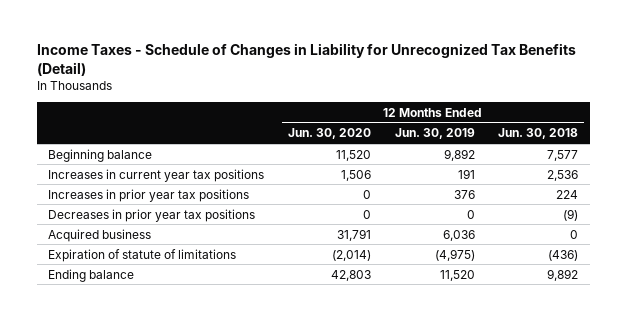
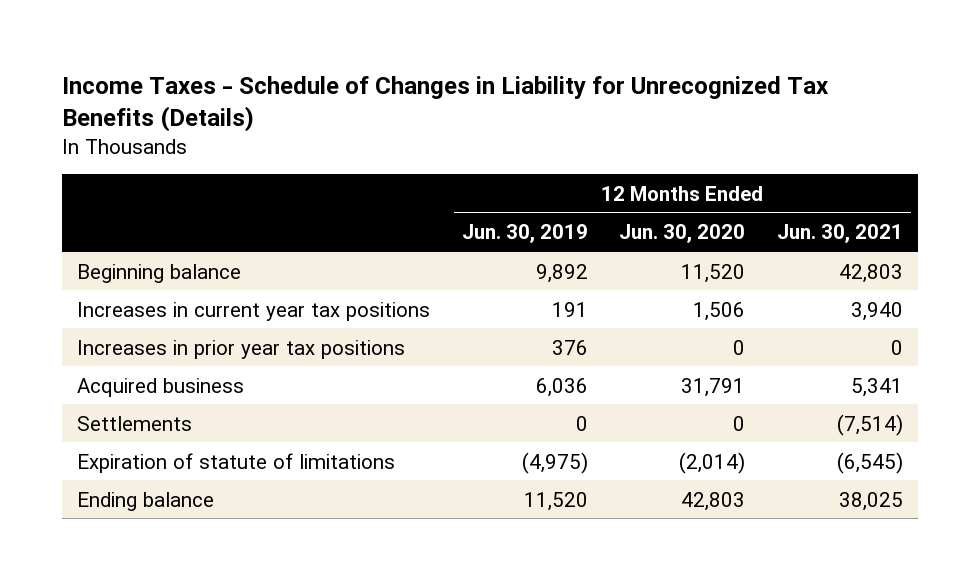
[36,43,576,77] Income Taxes - Schedule of Changes in Liability for Unrecognized Tax Benefits (Detail) -> [61,75,829,132] Income Taxes - Schedule of Changes in Liability for Unrecognized Tax Benefits (Details)
[498,128,579,140] Jun. 30, 2018 -> none
none -> [776,224,903,244] Jun. 30, 2021
[48,208,256,222] Decreases in prior year tax positions -> none
none -> [77,415,193,431] Settlements

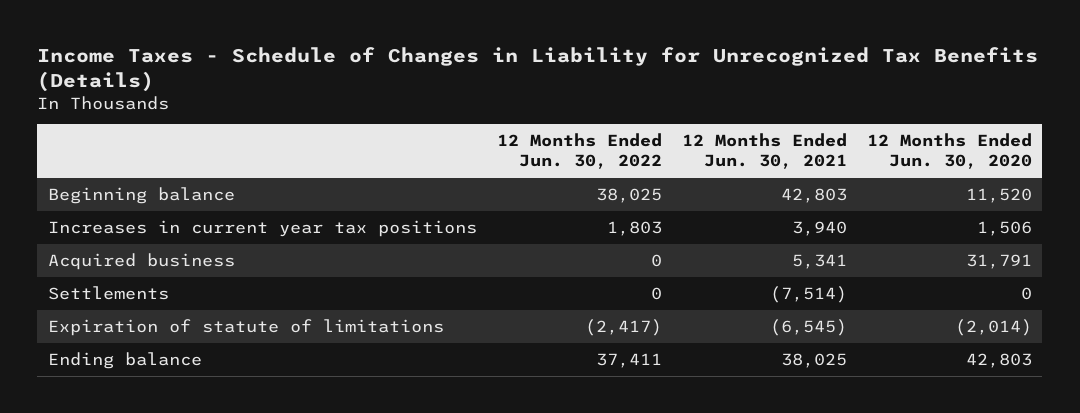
[461,224,588,244] Jun. 30, 2019 -> none
none -> [496,133,662,170] 12 Months Ended Jun. 30, 2022
[77,339,406,359] Increases in prior year tax positions -> none

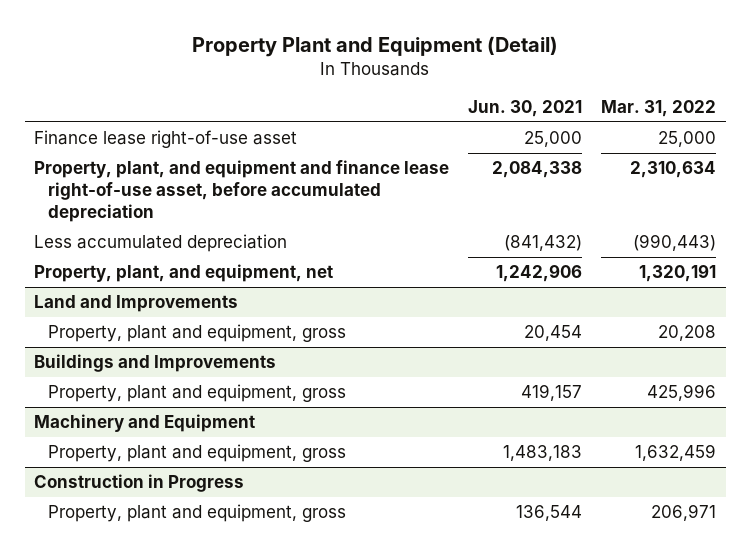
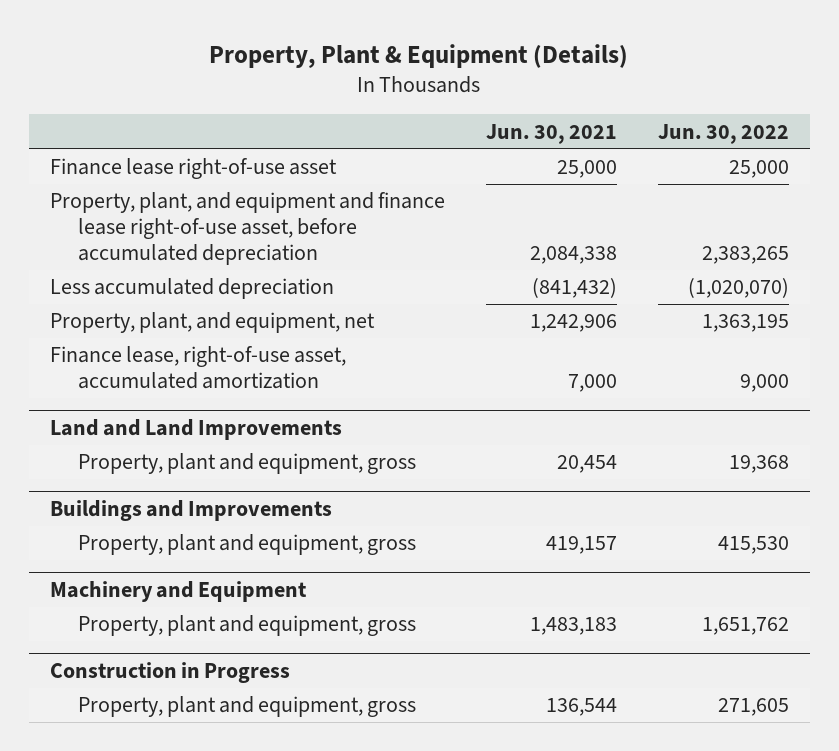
[192,35,559,57] Property Plant and Equipment (Detail) -> [209,44,629,69] Property, Plant & Equipment (Details)
[601,100,717,118] Mar. 31, 2022 -> none
none -> [658,123,790,144] Jun. 30, 2022
none -> [49,346,346,390] Finance lease, right-of-use asset, accumulated amortization
[34,295,239,313] Land and Improvements -> [49,419,342,441] Land and Land Improvements

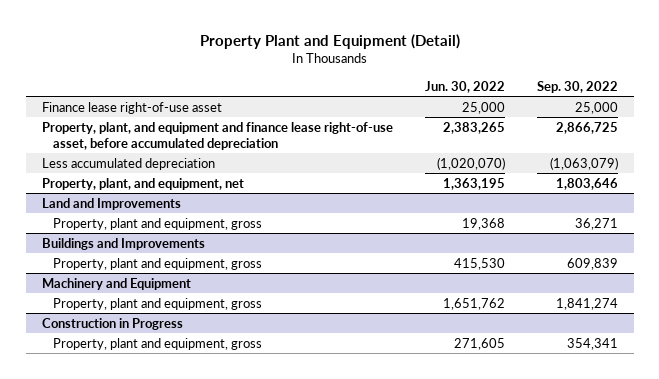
[209,44,629,69] Property, Plant & Equipment (Details) -> [199,33,460,49] Property Plant and Equipment (Detail)
[485,123,617,144] Jun. 30, 2021 -> none
none -> [536,80,618,93] Sep. 30, 2022
[49,346,346,390] Finance lease, right-of-use asset, accumulated amortization -> none
[49,419,342,441] Land and Land Improvements -> [41,197,181,210] Land and Improvements

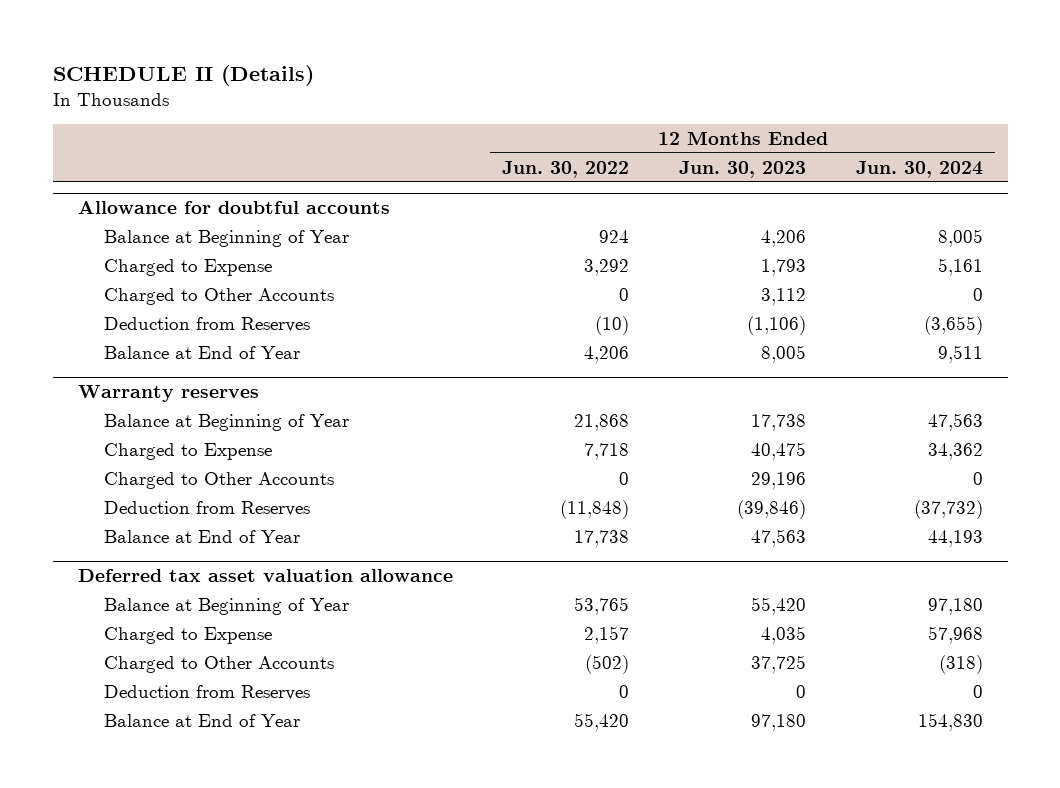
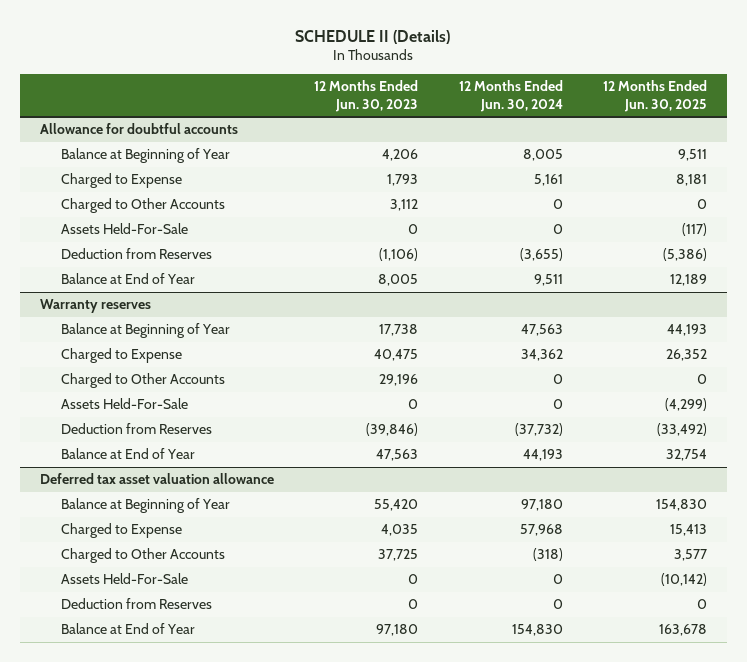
[502,160,630,178] Jun. 30, 2022 -> none
none -> [602,80,707,112] 12 Months Ended Jun. 30, 2025
none -> [60,223,188,235] Assets Held-For-Sale
none -> [60,398,188,410] Assets Held-For-Sale
none -> [60,573,188,585] Assets Held-For-Sale

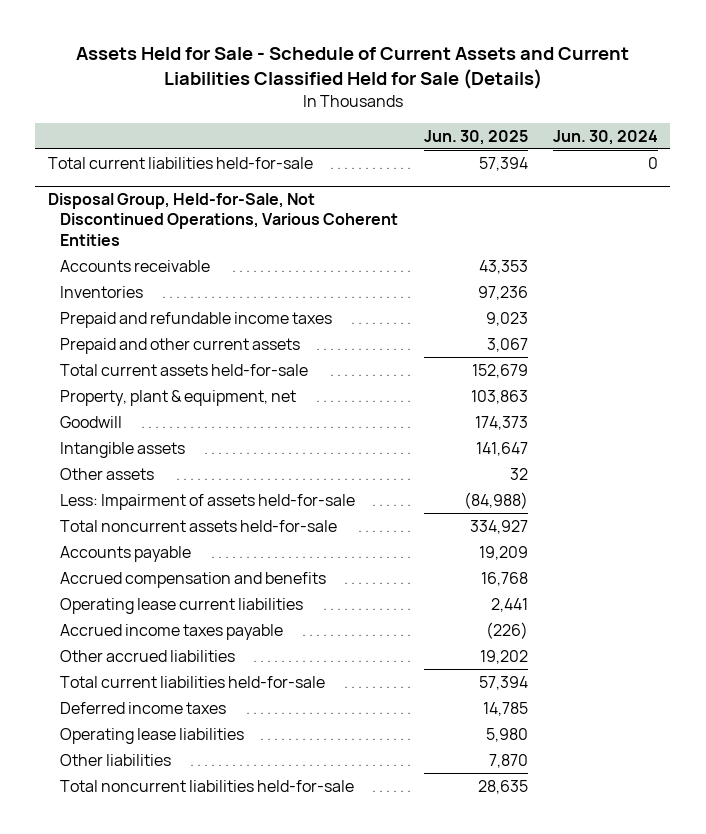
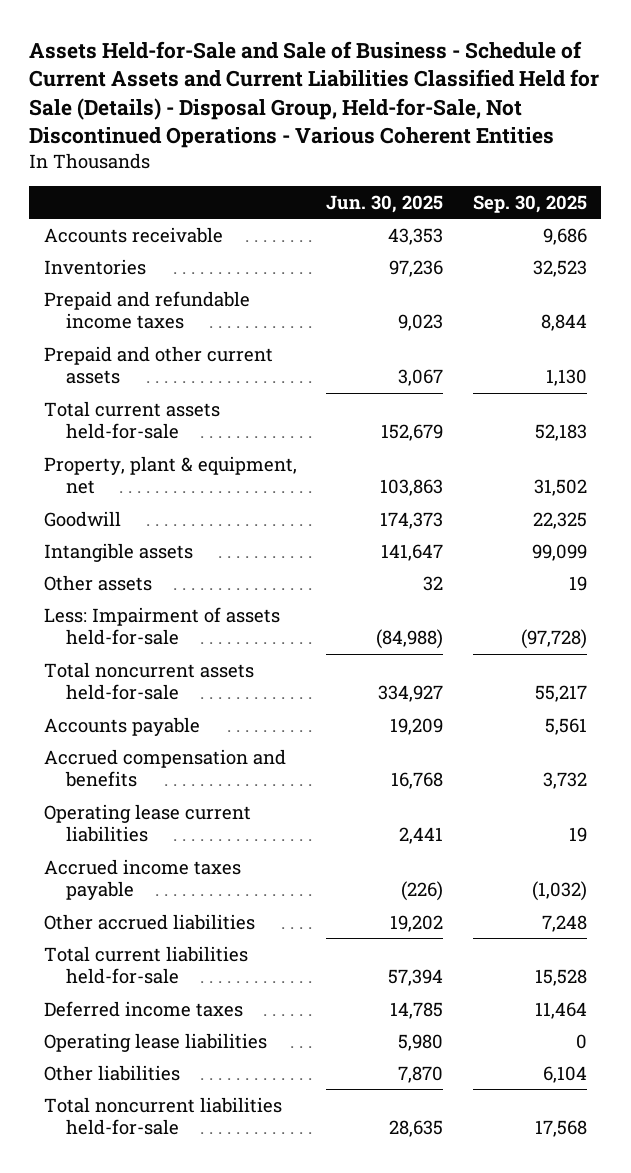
[75,47,629,90] Assets Held for Sale - Schedule of Current Assets and Current Liabilities Classified Held for Sale (Details) -> [29,40,600,149] Assets Held-for-Sale and Sale of Business - Schedule of Current Assets and Current Liabilities Classified Held for Sale (Details) - Disposal Group, Held-for-Sale, Not Discontinued Operations - Various Coherent Entities
[552,129,658,145] Jun. 30, 2024 -> none
none -> [472,194,587,213] Sep. 30, 2025
[47,156,313,169] Total current liabilities held-for-sale -> none
[47,193,399,246] Disposal Group, Held-for-Sale, Not Discontinued Operations, Various Coherent Entities -> none

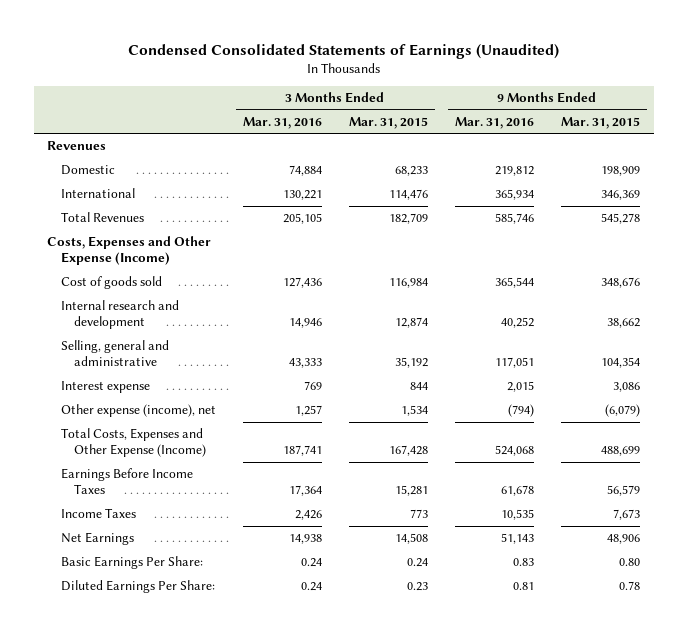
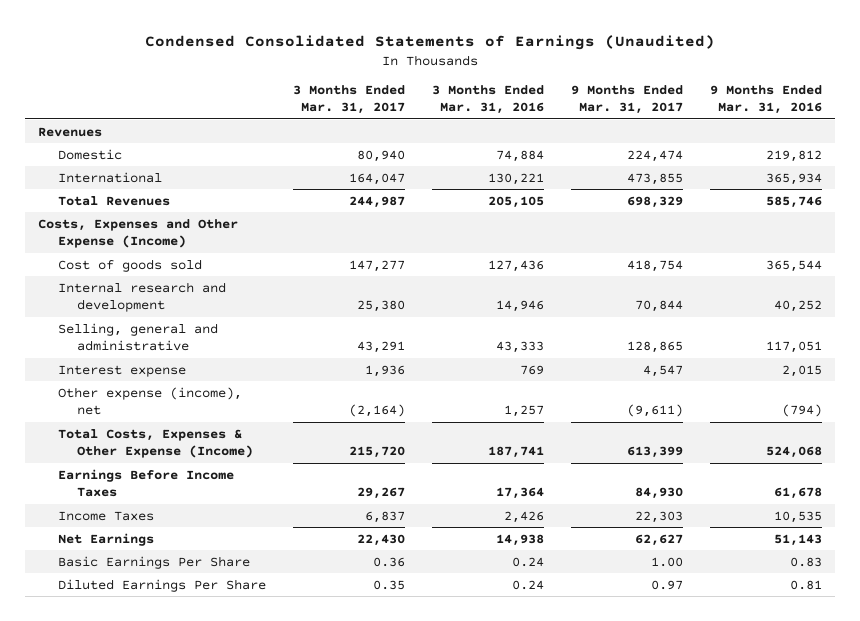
[348,117,428,130] Mar. 31, 2015 -> none
[561,117,641,130] Mar. 31, 2015 -> none
none -> [292,85,405,115] 3 Months Ended Mar. 31, 2017
none -> [570,85,683,115] 9 Months Ended Mar. 31, 2017
[60,428,206,458] Total Costs, Expenses and Other Expense (Income) -> [57,428,254,458] Total Costs, Expenses & Other Expense (Income)
[60,556,203,570] Basic Earnings Per Share: -> [57,555,250,569] Basic Earnings Per Share
[60,580,215,594] Diluted Earnings Per Share: -> [57,578,266,592] Diluted Earnings Per Share

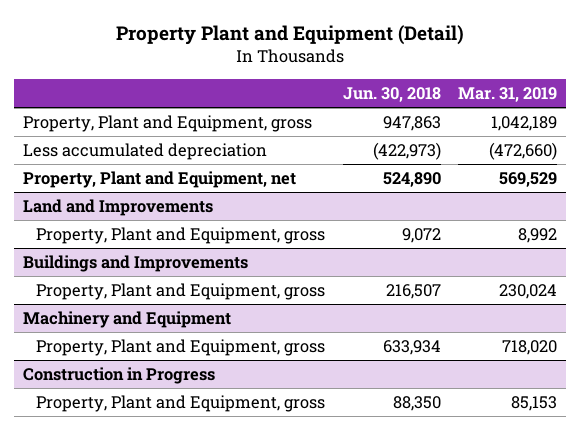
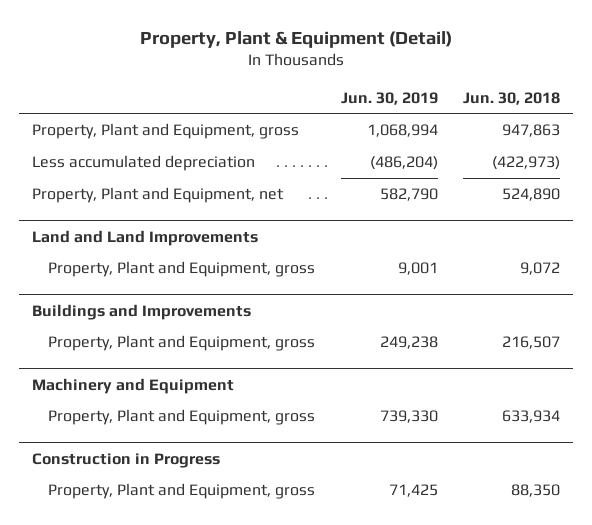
[115,24,464,45] Property Plant and Equipment (Detail) -> [139,30,452,48] Property, Plant & Equipment (Detail)
[458,86,558,102] Mar. 31, 2019 -> none
none -> [340,91,438,105] Jun. 30, 2019
[22,199,213,217] Land and Improvements -> [31,229,258,246] Land and Land Improvements

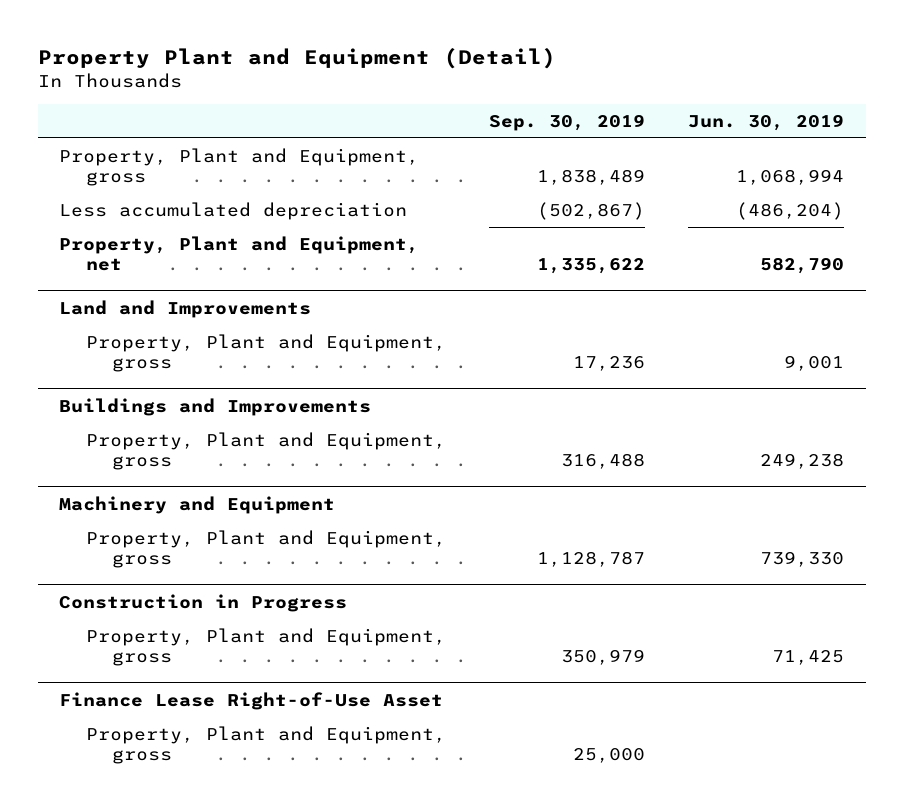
[139,30,452,48] Property, Plant & Equipment (Detail) -> [37,48,556,70] Property Plant and Equipment (Detail)
[462,91,560,105] Jun. 30, 2018 -> none
none -> [489,114,646,132] Sep. 30, 2019
[31,229,258,246] Land and Land Improvements -> [59,299,312,318] Land and Improvements
none -> [59,691,444,710] Finance Lease Right-of-Use Asset
none -> [85,725,446,764] Property, Plant and Equipment, gross

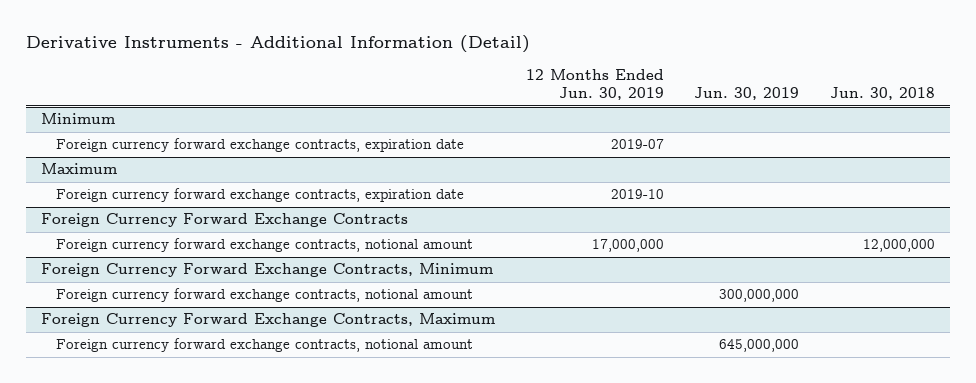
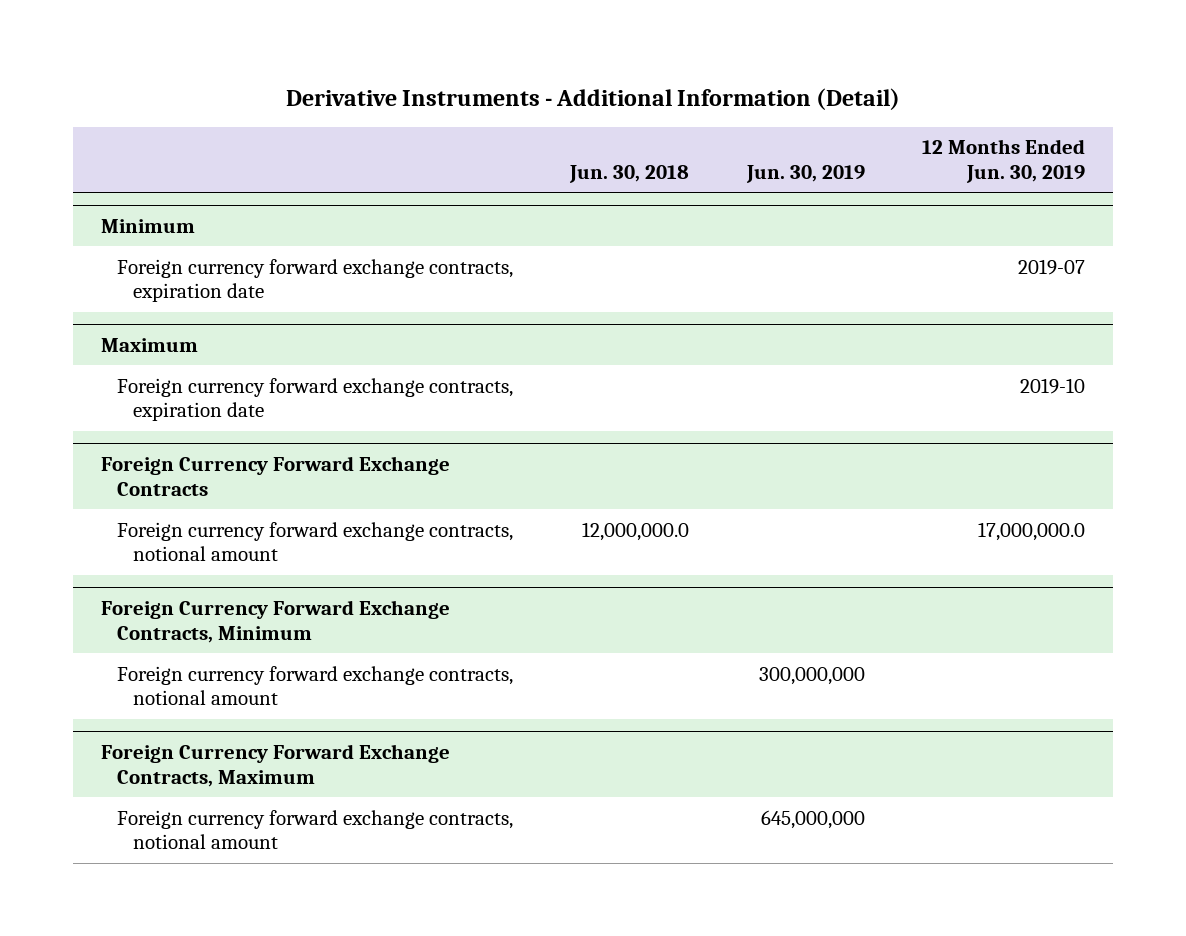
[591,239,664,253] 17,000,000 -> [977,521,1085,541] 17,000,000.0
[862,239,935,253] 12,000,000 -> [582,521,690,541] 12,000,000.0

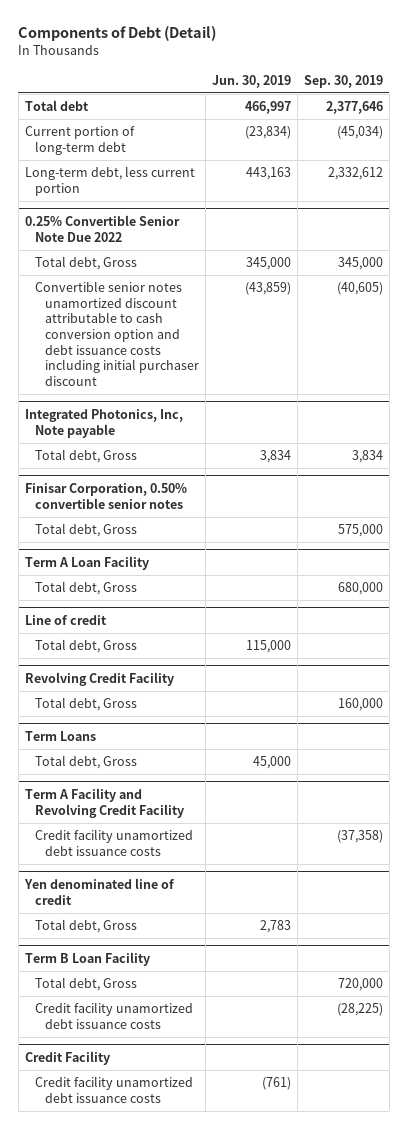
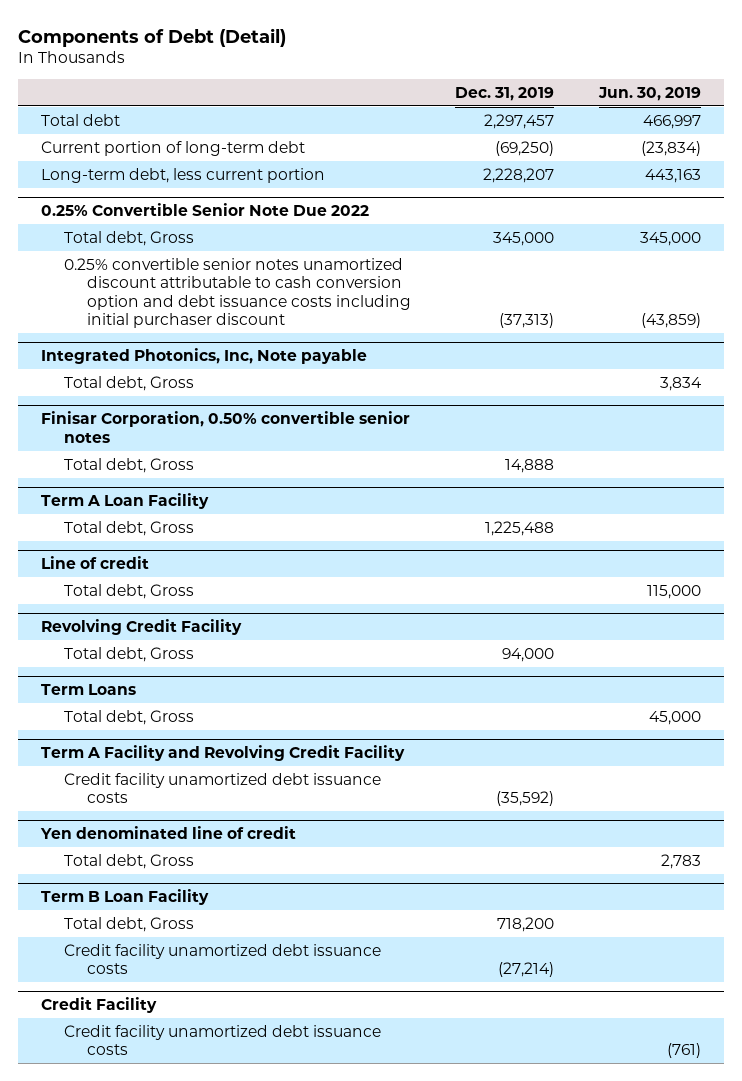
[303,74,383,88] Sep. 30, 2019 -> none
none -> [455,86,555,101] Dec. 31, 2019
[34,281,199,386] Convertible senior notes unamortized discount attributable to cash conversion option and debt issuance costs including initial purchaser discount -> [63,257,411,329] 0.25% convertible senior notes unamortized discount attributable to cash conversion option and debt issuance costs including initial purchaser discount

